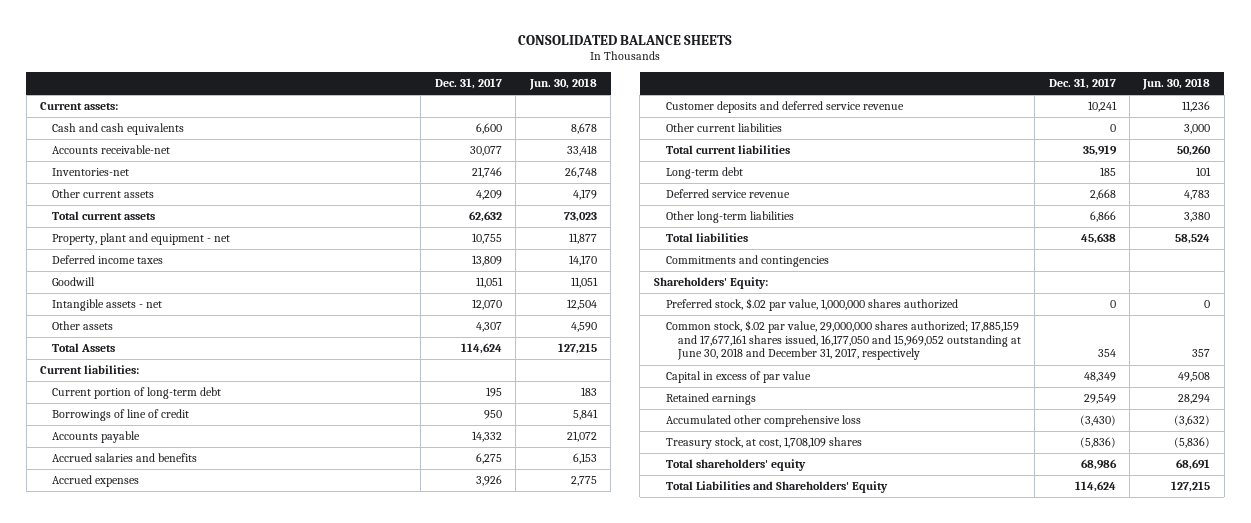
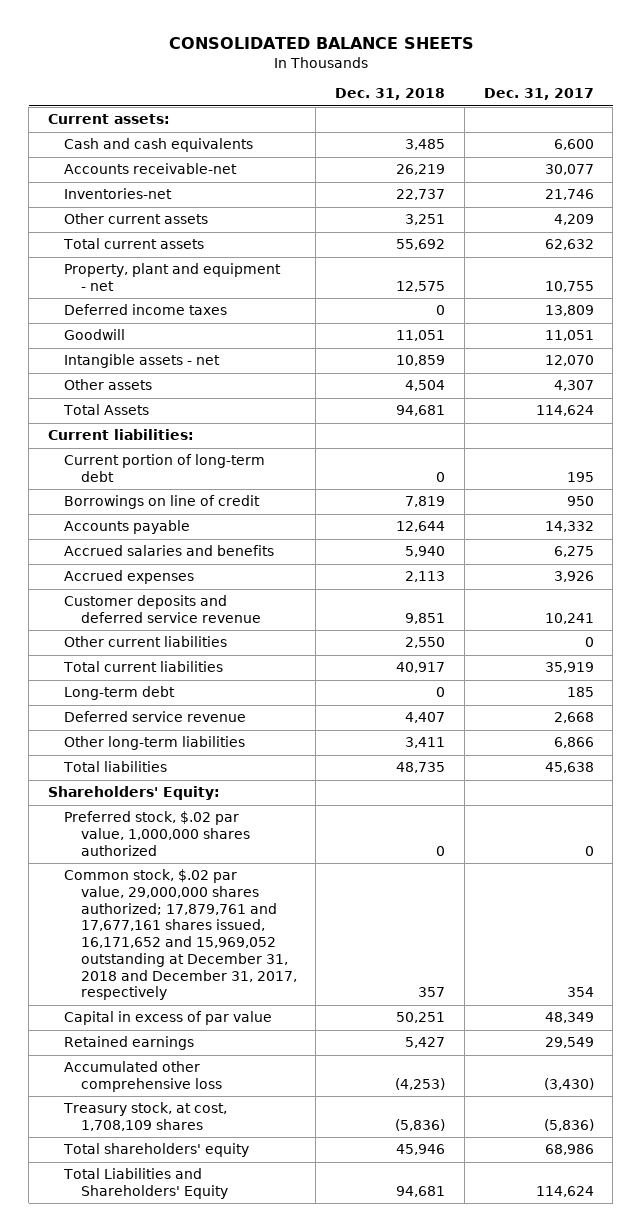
[528,78,597,91] Jun. 30, 2018 -> none
none -> [335,88,446,101] Dec. 31, 2018
[52,409,190,422] Borrowings of line of credit -> [64,495,261,510] Borrowings on line of credit
[665,255,829,268] Commitments and contingencies -> none
[665,320,1021,361] Common stock, $.02 par value, 29,000,000 shares authorized; 17,885,159 and 17,677,161 shares issued, 16,177,050 and 15,969,052 outstanding at June 30, 2018 and December 31, 2017, respectively -> [64,869,297,1001] Common stock, $.02 par value, 29,000,000 shares authorized; 17,879,761 and 17,677,161 shares issued, 16,171,652 and 15,969,052 outstanding at December 31, 2018 and December 31, 2017, respectively

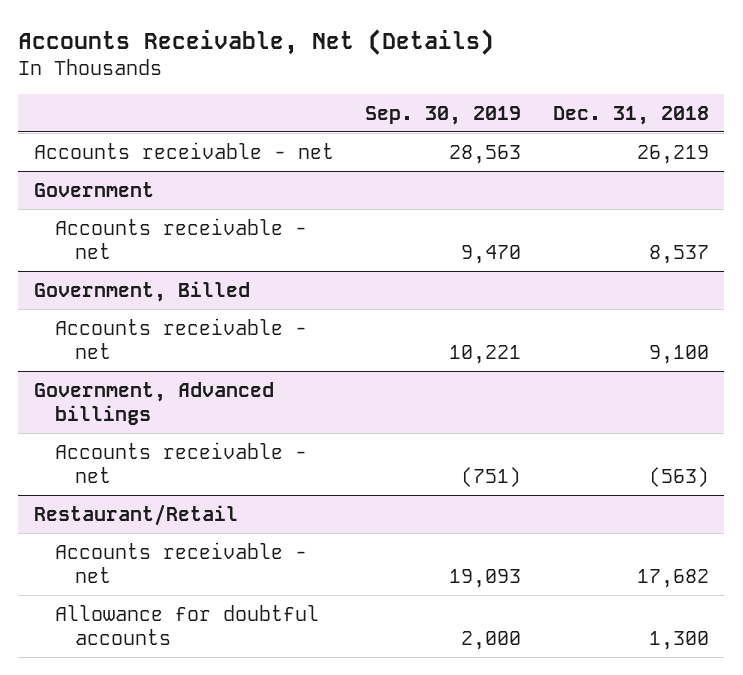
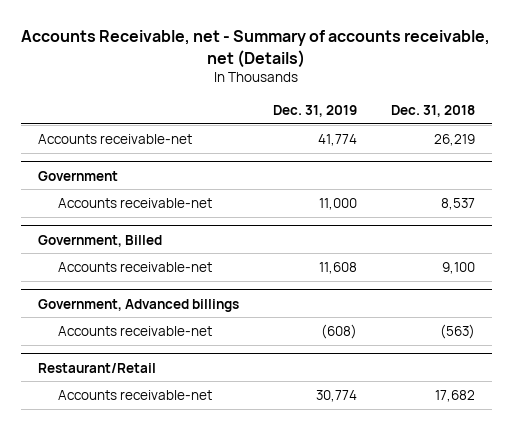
[18,28,495,55] Accounts Receivable, Net (Details) -> [21,30,491,68] Accounts Receivable, net - Summary of accounts receivable, net (Details)
[365,105,522,125] Sep. 30, 2019 -> none
none -> [272,104,357,117] Dec. 31, 2019
[34,141,335,159] Accounts receivable - net -> [37,133,192,144] Accounts receivable-net
[54,217,307,259] Accounts receivable - net -> [57,197,212,208] Accounts receivable-net
[54,317,307,359] Accounts receivable - net -> [57,261,212,272] Accounts receivable-net
[54,441,307,483] Accounts receivable - net -> [57,325,212,336] Accounts receivable-net
[54,604,319,645] Allowance for doubtful accounts -> none
[54,541,307,583] Accounts receivable - net -> [57,389,212,400] Accounts receivable-net

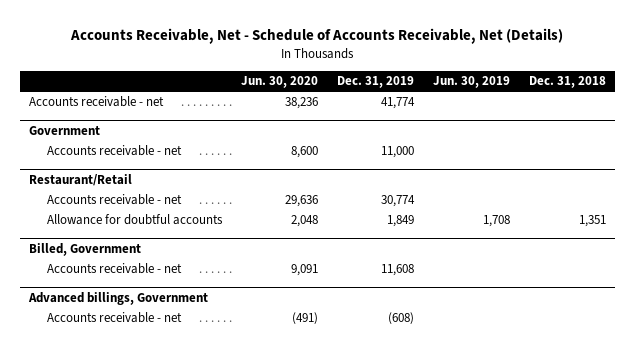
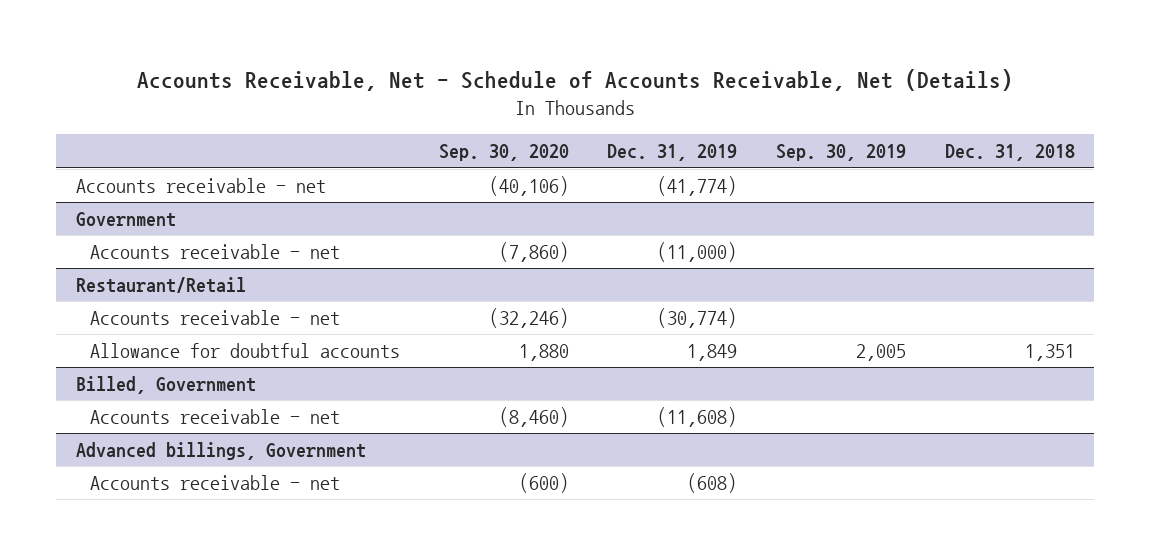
[241,76,319,89] Jun. 30, 2020 -> none
[432,76,510,89] Jun. 30, 2019 -> none
none -> [438,144,569,162] Sep. 30, 2020
none -> [776,144,907,162] Sep. 30, 2019
[381,97,416,110] 41,774 -> [657,176,738,197] (41,774)
[381,146,415,159] 11,000 -> [657,242,738,263] (11,000)
[381,195,416,208] 30,774 -> [657,308,738,329] (30,774)
[381,264,415,277] 11,608 -> [657,407,738,428] (11,608)

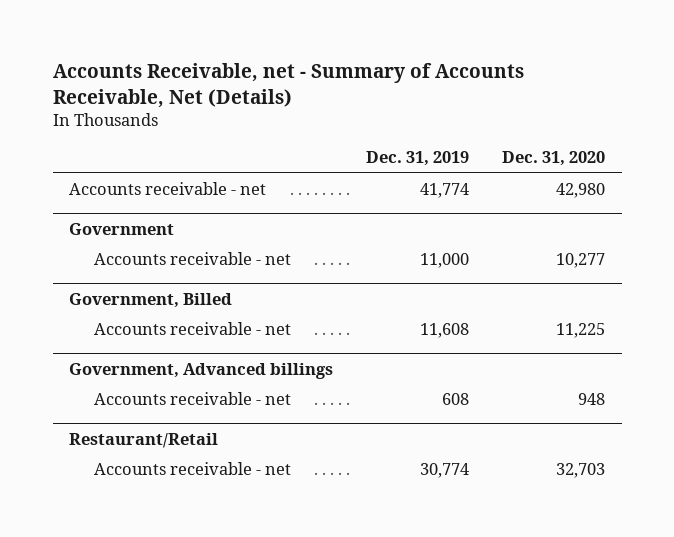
[137,69,1014,92] Accounts Receivable, Net - Schedule of Accounts Receivable, Net (Details) -> [52,63,524,108] Accounts Receivable, net - Summary of Accounts Receivable, Net (Details)
[438,144,569,162] Sep. 30, 2020 -> none
[776,144,907,162] Sep. 30, 2019 -> none
[944,144,1075,162] Dec. 31, 2018 -> none
none -> [502,151,606,167] Dec. 31, 2020
[657,176,738,197] (41,774) -> [420,182,470,198] 41,774
[657,242,738,263] (11,000) -> [420,252,470,268] 11,000
none -> [69,292,233,308] Government, Billed
none -> [94,321,292,335] Accounts receivable - net
none -> [69,362,334,379] Government, Advanced billings
none -> [94,391,292,405] Accounts receivable - net
[90,343,401,359] Allowance for doubtful accounts -> none
[75,376,256,395] Billed, Government -> none
[90,409,341,425] Accounts receivable - net -> none
[75,442,366,461] Advanced billings, Government -> none
[90,475,341,491] Accounts receivable - net -> none
[657,308,738,329] (30,774) -> [420,462,470,478] 30,774

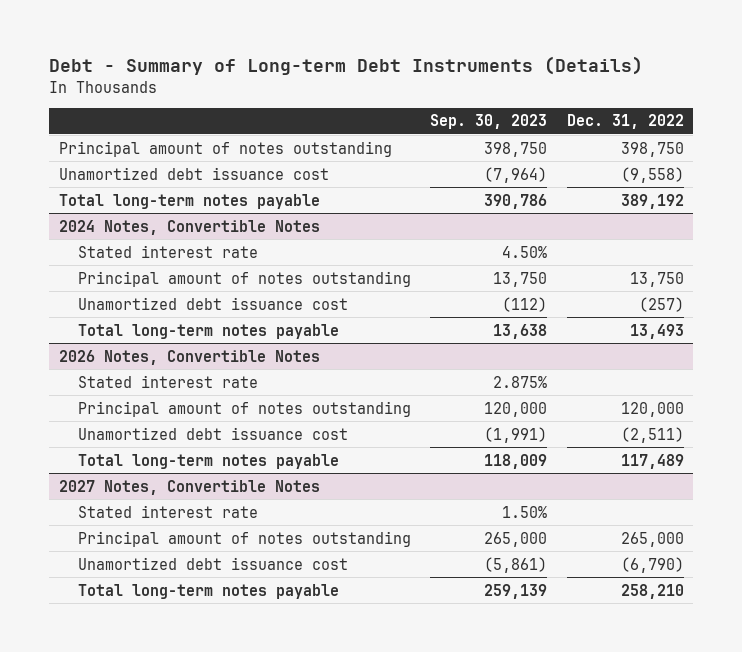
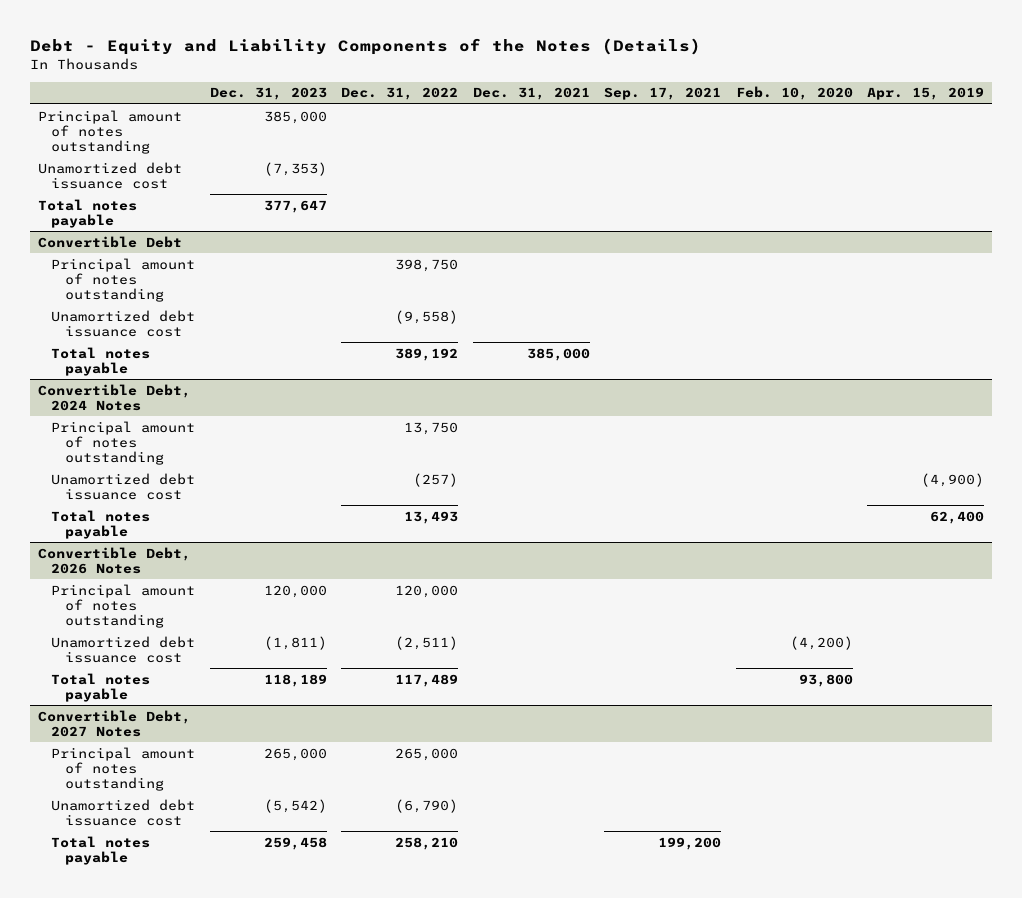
[48,56,643,76] Debt - Summary of Long-term Debt Instruments (Details) -> [30,37,702,55] Debt - Equity and Liability Components of the Notes (Details)
[430,114,548,130] Sep. 30, 2023 -> none
none -> [209,87,327,101] Dec. 31, 2023
none -> [472,87,590,101] Dec. 31, 2021
none -> [604,87,722,101] Sep. 17, 2021
none -> [735,86,853,101] Feb. 10, 2020
none -> [867,87,985,101] Apr. 15, 2019
none -> [37,109,182,154] Principal amount of notes outstanding
none -> [37,161,182,189] Unamortized debt issuance cost
none -> [37,198,137,228] Total notes payable
none -> [37,235,182,248] Convertible Debt
[77,244,258,258] Stated interest rate -> none
[58,193,320,209] Total long-term notes payable -> [51,346,151,376] Total notes payable
[58,219,320,235] 2024 Notes, Convertible Notes -> [37,383,191,411] Convertible Debt, 2024 Notes
[77,374,258,388] Stated interest rate -> none
[77,323,339,339] Total long-term notes payable -> [51,509,151,539] Total notes payable
[58,349,320,365] 2026 Notes, Convertible Notes -> [37,546,191,574] Convertible Debt, 2026 Notes
[77,504,258,518] Stated interest rate -> none
[77,453,339,469] Total long-term notes payable -> [51,672,151,702] Total notes payable
[58,479,320,495] 2027 Notes, Convertible Notes -> [37,709,191,737] Convertible Debt, 2027 Notes
[77,583,339,599] Total long-term notes payable -> [51,835,151,865] Total notes payable

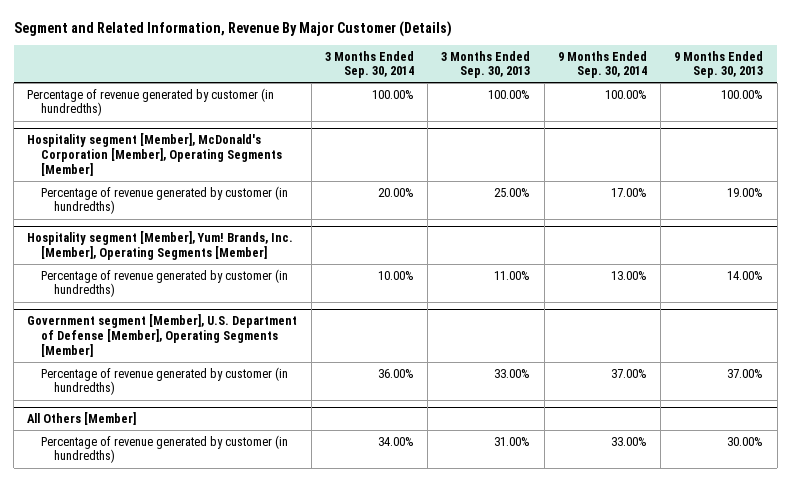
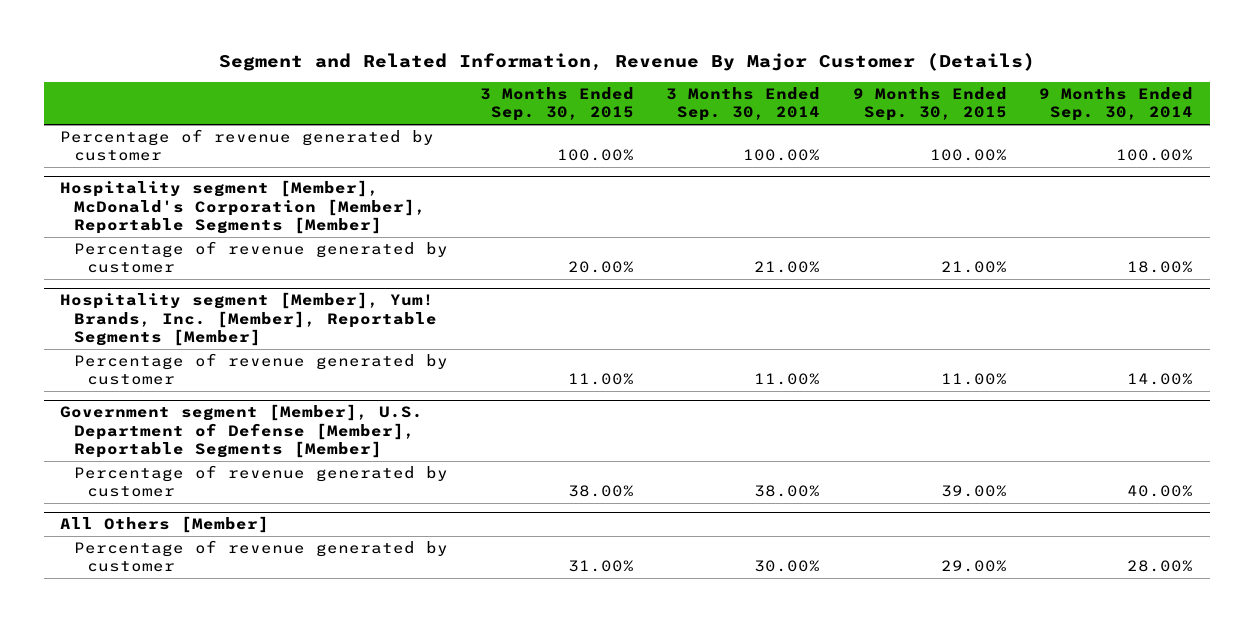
[441,50,531,79] 3 Months Ended Sep. 30, 2013 -> none
[674,50,764,79] 9 Months Ended Sep. 30, 2013 -> none
none -> [479,86,634,122] 3 Months Ended Sep. 30, 2015
none -> [852,86,1007,122] 9 Months Ended Sep. 30, 2015
[27,87,275,117] Percentage of revenue generated by customer (in hundredths) -> [60,128,435,162] Percentage of revenue generated by customer
[27,133,282,176] Hospitality segment [Member], McDonald's Corporation [Member], Operating Segments [Member] -> [60,180,426,235] Hospitality segment [Member], McDonald's Corporation [Member], Reportable Segments [Member]
[40,185,288,215] Percentage of revenue generated by customer (in hundredths) -> [73,240,448,274] Percentage of revenue generated by customer
[377,187,414,197] 20.00% -> [754,261,821,274] 21.00%
[610,187,647,197] 17.00% -> [1127,261,1194,274] 18.00%
[27,231,294,260] Hospitality segment [Member], Yum! Brands, Inc. [Member], Operating Segments [Member] -> [60,292,437,347] Hospitality segment [Member], Yum! Brands, Inc. [Member], Reportable Segments [Member]
[40,268,288,298] Percentage of revenue generated by customer (in hundredths) -> [73,352,448,386] Percentage of revenue generated by customer
[377,270,414,280] 10.00% -> [754,373,821,386] 11.00%
[610,270,647,280] 13.00% -> [1127,373,1194,386] 14.00%
[27,314,298,357] Government segment [Member], U.S. Department of Defense [Member], Operating Segments [Member] -> [60,404,424,459] Government segment [Member], U.S. Department of Defense [Member], Reportable Segments [Member]
[40,366,288,396] Percentage of revenue generated by customer (in hundredths) -> [73,464,448,498] Percentage of revenue generated by customer
[377,368,414,378] 36.00% -> [754,485,821,498] 38.00%
[610,368,647,378] 37.00% -> [1127,485,1194,498] 40.00%
[40,434,288,464] Percentage of revenue generated by customer (in hundredths) -> [73,539,448,573] Percentage of revenue generated by customer
[377,436,414,446] 34.00% -> [754,560,821,573] 30.00%
[610,436,647,446] 33.00% -> [1127,560,1194,573] 28.00%

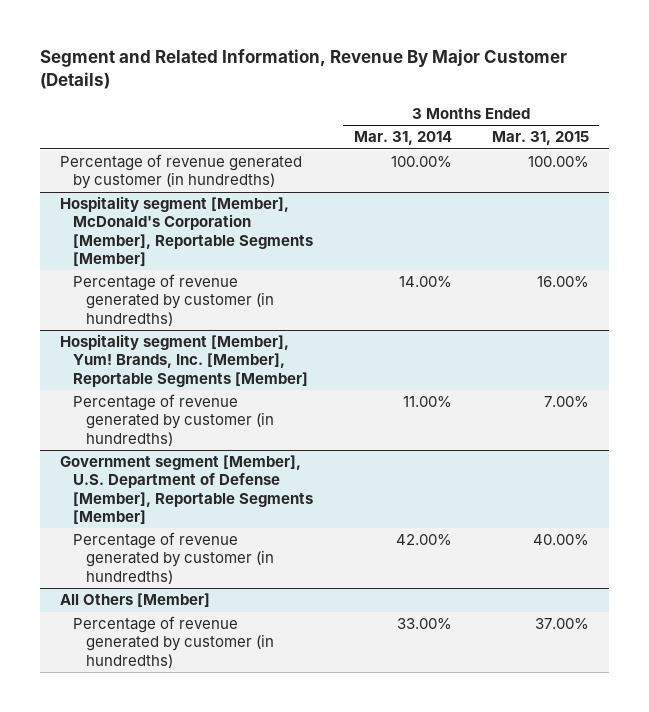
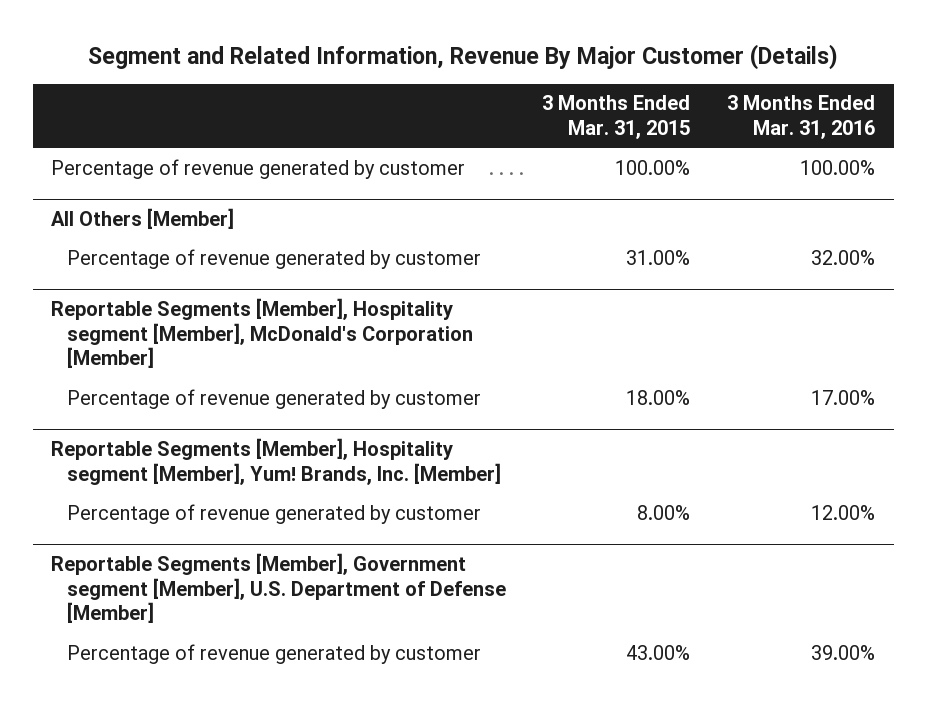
[353,131,452,146] Mar. 31, 2014 -> none
none -> [727,95,876,140] 3 Months Ended Mar. 31, 2016
[60,196,314,266] Hospitality segment [Member], McDonald's Corporation [Member], Reportable Segments [Member] -> none
[73,274,275,326] Percentage of revenue generated by customer (in hundredths) -> none
[60,334,309,387] Hospitality segment [Member], Yum! Brands, Inc. [Member], Reportable Segments [Member] -> none
[73,394,275,446] Percentage of revenue generated by customer (in hundredths) -> none
[60,455,314,524] Government segment [Member], U.S. Department of Defense [Member], Reportable Segments [Member] -> none
[73,532,275,584] Percentage of revenue generated by customer (in hundredths) -> none
[60,154,303,190] Percentage of revenue generated by customer (in hundredths) -> [51,158,466,179] Percentage of revenue generated by customer
[73,616,275,668] Percentage of revenue generated by customer (in hundredths) -> [66,248,481,269] Percentage of revenue generated by customer
[534,618,589,630] 37.00% -> [626,249,691,265] 31.00%
none -> [51,297,473,369] Reportable Segments [Member], Hospitality segment [Member], McDonald's Corporation [Member]
none -> [66,388,481,409] Percentage of revenue generated by customer
none -> [51,437,501,485] Reportable Segments [Member], Hospitality segment [Member], Yum! Brands, Inc. [Member]
none -> [66,503,481,524] Percentage of revenue generated by customer
none -> [51,552,506,624] Reportable Segments [Member], Government segment [Member], U.S. Department of Defense [Member]
none -> [66,643,481,664] Percentage of revenue generated by customer

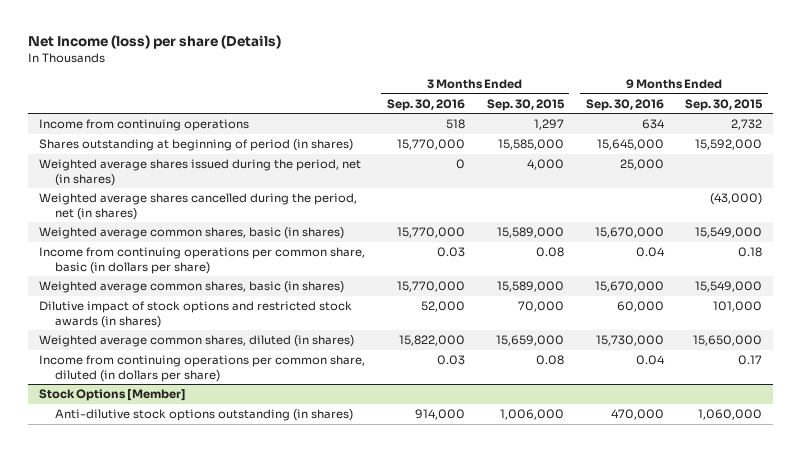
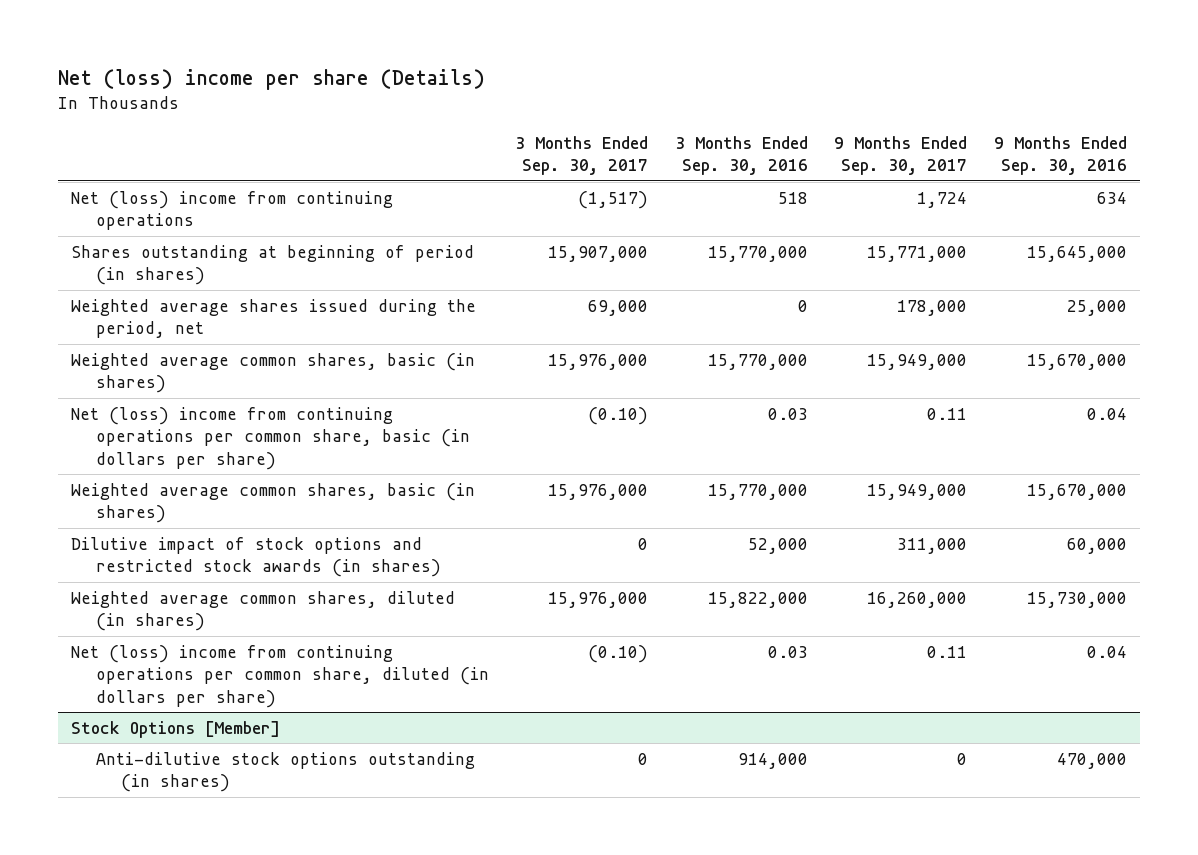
[28,35,282,50] Net Income (loss) per share (Details) -> [57,69,485,91] Net (loss) income per share (Details)
[486,98,565,111] Sep. 30, 2015 -> none
[685,98,764,111] Sep. 30, 2015 -> none
none -> [515,135,649,176] 3 Months Ended Sep. 30, 2017
none -> [834,135,968,176] 9 Months Ended Sep. 30, 2017
[39,119,250,132] Income from continuing operations -> [71,190,394,231] Net (loss) income from continuing operations
[39,193,358,220] Weighted average shares cancelled during the period, net (in shares) -> none
[39,159,362,186] Weighted average shares issued during the period, net (in shares) -> [71,298,477,339] Weighted average shares issued during the period, net
[39,247,366,274] Income from continuing operations per common share, basic (in dollars per share) -> [71,406,471,470] Net (loss) income from continuing operations per common share, basic (in dollars per share)
[39,355,366,382] Income from continuing operations per common share, diluted (in dollars per share) -> [71,644,490,708] Net (loss) income from continuing operations per common share, diluted (in dollars per share)

